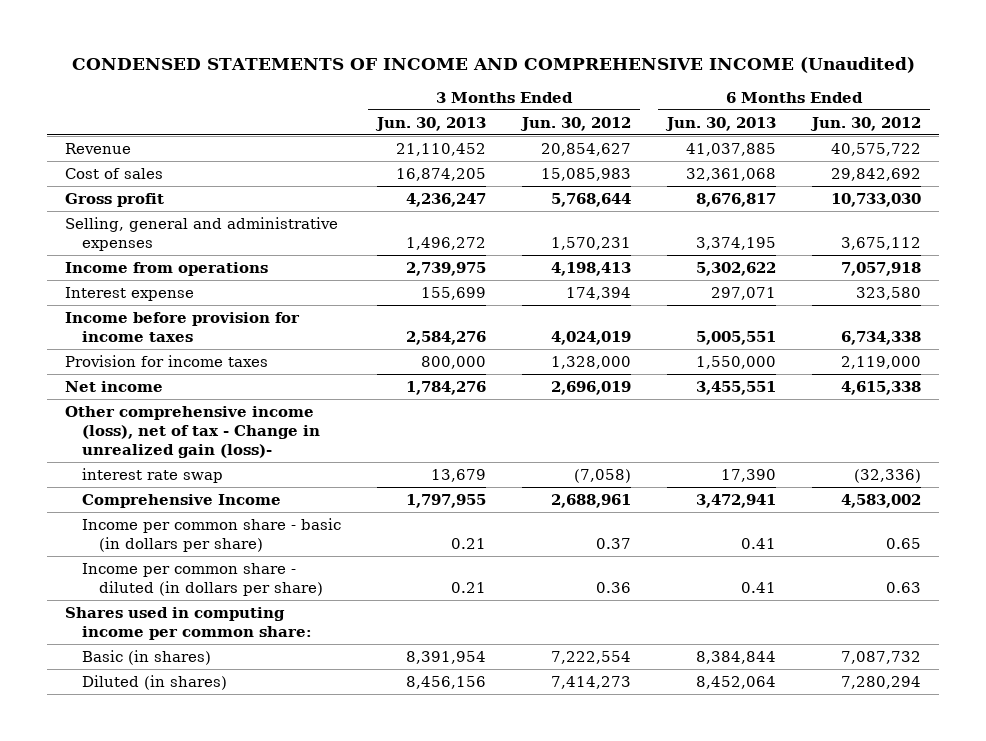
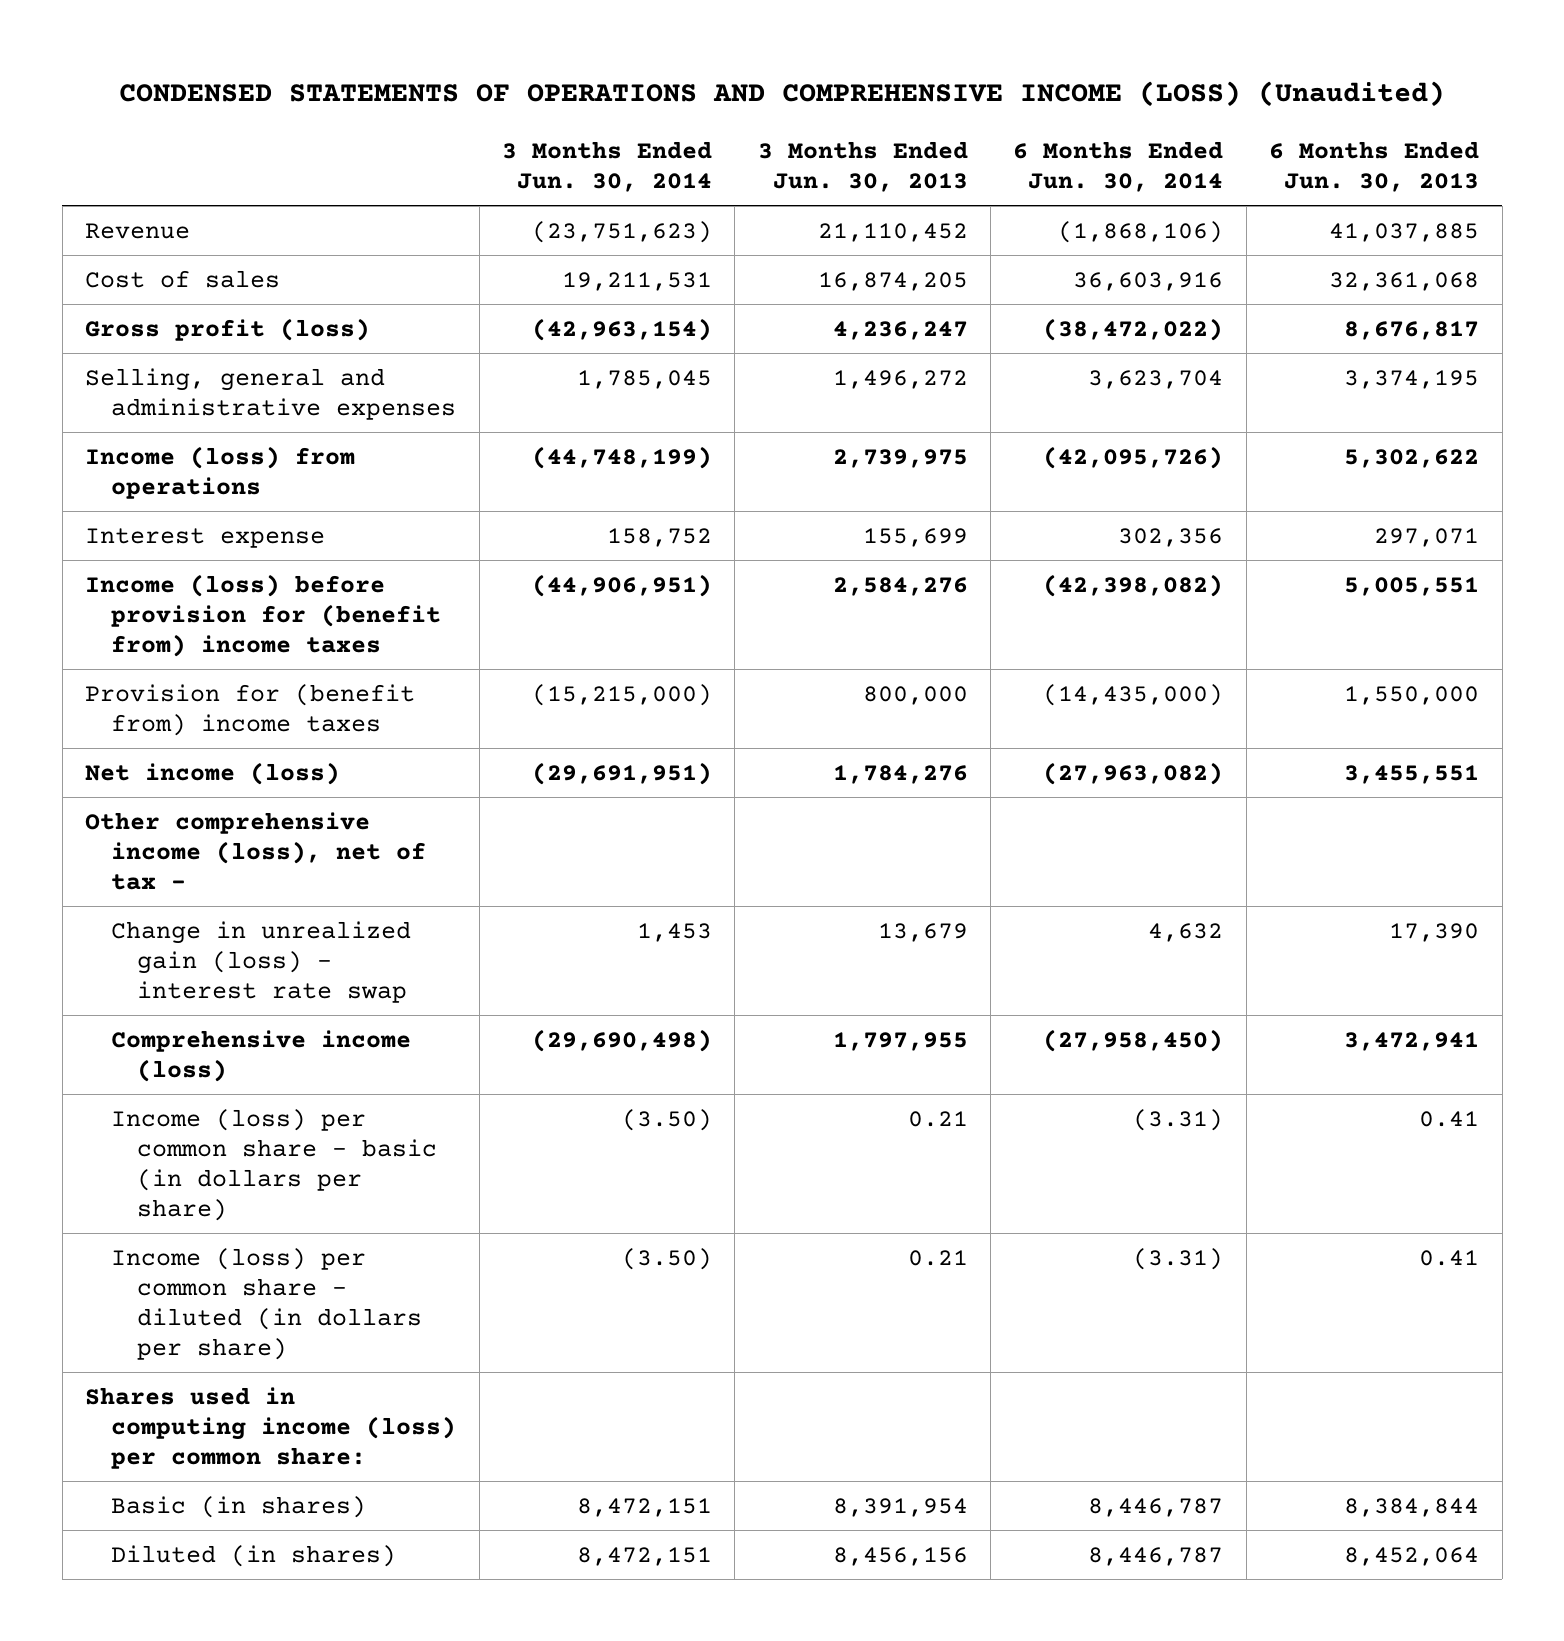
[71,56,915,73] CONDENSED STATEMENTS OF INCOME AND COMPREHENSIVE INCOME (Unaudited) -> [119,81,1446,108] CONDENSED STATEMENTS OF OPERATIONS AND COMPREHENSIVE INCOME (LOSS) (Unaudited)
[520,116,632,131] Jun. 30, 2012 -> none
[810,116,922,131] Jun. 30, 2012 -> none
none -> [501,140,712,192] 3 Months Ended Jun. 30, 2014
none -> [1013,140,1224,192] 6 Months Ended Jun. 30, 2014
[64,192,164,207] Gross profit -> [85,317,371,341] Gross profit (loss)
[64,261,268,276] Income from operations -> [85,445,356,499] Income (loss) from operations
[64,311,300,342] Income before provision for income taxes -> [85,573,442,658] Income (loss) before provision for (benefit from) income taxes
[64,354,268,367] Provision for income taxes -> [85,683,416,736] Provision for (benefit from) income taxes
[64,380,163,392] Net income -> [85,761,341,785] Net income (loss)
[64,405,321,458] Other comprehensive income (loss), net of tax - Change in unrealized gain (loss)- -> [85,811,427,891] Other comprehensive income (loss), net of tax -
[82,467,224,483] interest rate swap -> [111,920,412,1004] Change in unrealized gain (loss) - interest rate swap
[82,493,282,508] Comprehensive Income -> [111,1029,412,1082] Comprehensive income (loss)
[82,517,342,552] Income per common share - basic (in dollars per share) -> [111,1108,438,1222] Income (loss) per common share - basic (in dollars per share)
[82,562,324,596] Income per common share - diluted (in dollars per share) -> [111,1247,423,1361] Income (loss) per common share - diluted (in dollars per share)
[64,606,313,640] Shares used in computing income per common share: -> [85,1386,457,1470] Shares used in computing income (loss) per common share:

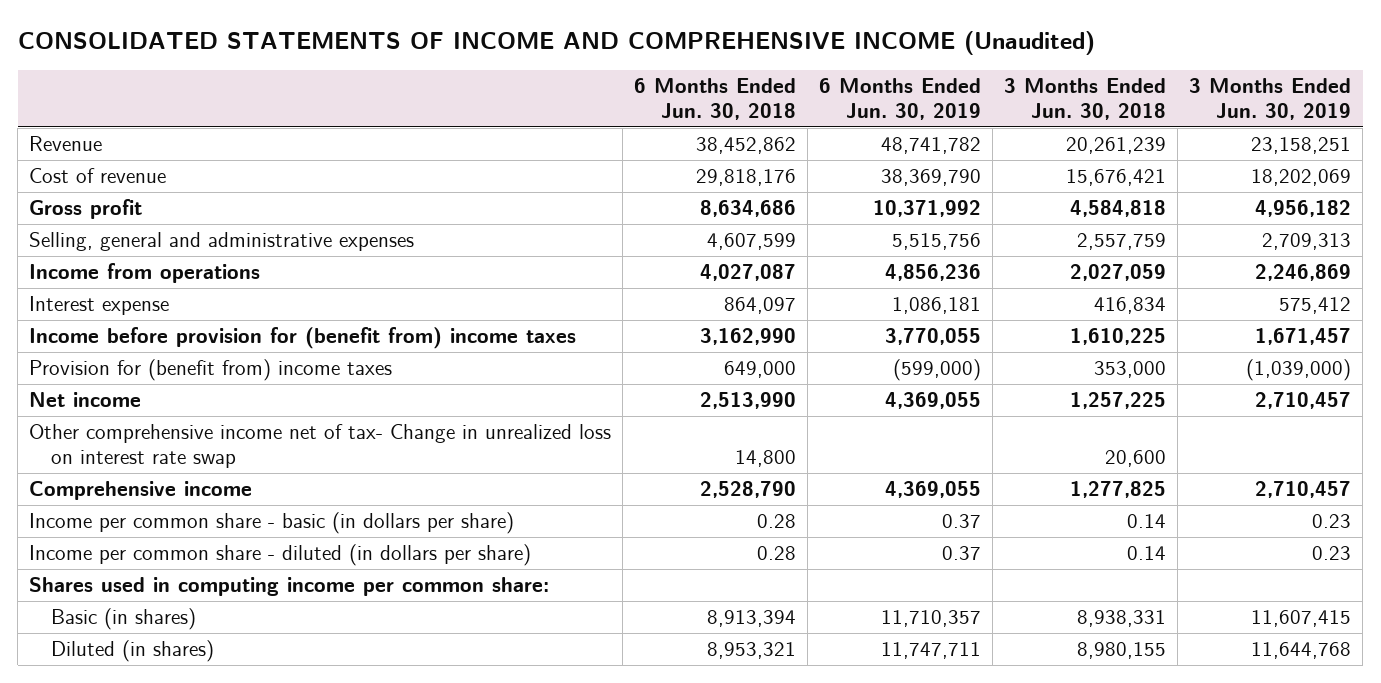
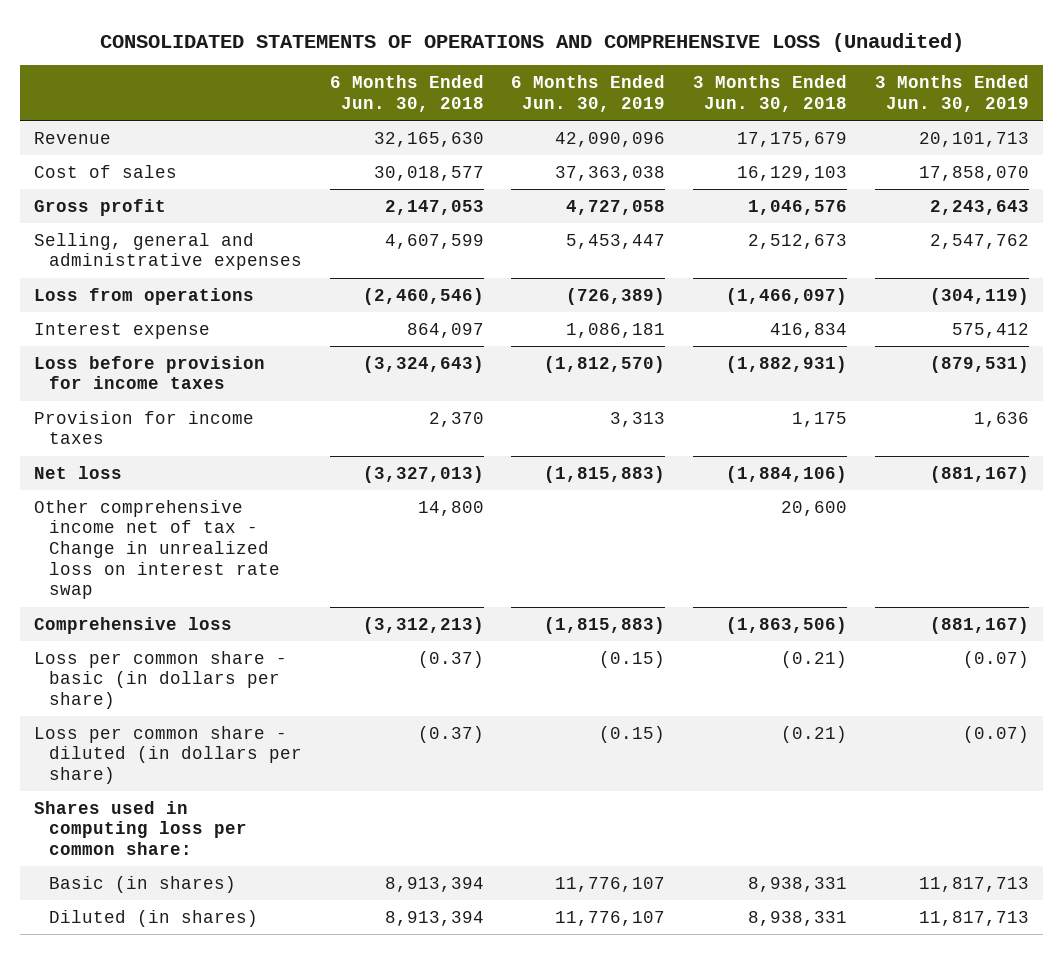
[17,31,1095,56] CONSOLIDATED STATEMENTS OF INCOME AND COMPREHENSIVE INCOME (Unaudited) -> [99,32,964,52] CONSOLIDATED STATEMENTS OF OPERATIONS AND COMPREHENSIVE LOSS (Unaudited)
[696,137,797,155] 38,452,862 -> [373,131,484,147] 32,165,630
[881,137,982,155] 48,741,782 -> [555,131,666,147] 42,090,096
[1066,137,1167,155] 20,261,239 -> [737,131,848,147] 17,175,679
[1251,137,1352,155] 23,158,251 -> [918,131,1029,147] 20,101,713
[29,168,167,184] Cost of revenue -> [34,164,178,178] Cost of sales
[696,169,797,187] 29,818,176 -> [373,165,484,181] 30,018,577
[881,169,982,187] 38,369,790 -> [555,165,666,181] 37,363,038
[1066,169,1167,187] 15,676,421 -> [737,165,848,181] 16,129,103
[1251,169,1352,187] 18,202,069 -> [918,165,1029,181] 17,858,070
[700,200,797,218] 8,634,686 -> [384,199,484,215] 2,147,053
[873,200,982,218] 10,371,992 -> [566,199,666,215] 4,727,058
[1070,200,1167,218] 4,584,818 -> [748,199,848,215] 1,046,576
[1255,200,1352,218] 4,956,182 -> [929,199,1029,215] 2,243,643
[892,233,982,251] 5,515,756 -> [566,233,666,249] 5,453,447
[1077,233,1167,251] 2,557,759 -> [748,233,848,249] 2,512,673
[1262,233,1352,251] 2,709,313 -> [929,233,1029,249] 2,547,762
[29,263,261,284] Income from operations -> [34,287,255,305] Loss from operations
[700,264,797,282] 4,027,087 -> [362,287,484,305] (2,460,546)
[885,264,982,282] 4,856,236 -> [566,287,666,305] (726,389)
[1070,264,1167,282] 2,027,059 -> [726,287,848,305] (1,466,097)
[1255,264,1352,282] 2,246,869 -> [929,287,1029,305] (304,119)
[29,327,577,350] Income before provision for (benefit from) income taxes -> [34,355,266,390] Loss before provision for income taxes
[700,328,797,346] 3,162,990 -> [362,355,484,373] (3,324,643)
[885,328,982,346] 3,770,055 -> [544,355,666,373] (1,812,570)
[1070,328,1167,346] 1,610,225 -> [726,355,848,373] (1,882,931)
[1255,328,1352,346] 1,671,457 -> [929,355,1029,373] (879,531)
[29,359,393,382] Provision for (benefit from) income taxes -> [34,410,255,445] Provision for income taxes
[724,361,797,379] 649,000 -> [428,411,484,427] 2,370
[893,359,982,382] (599,000) -> [610,411,666,427] 3,313
[1094,361,1167,379] 353,000 -> [792,411,848,427] 1,175
[1246,359,1352,382] (1,039,000) -> [973,411,1029,427] 1,636
[29,392,142,408] Net income -> [34,465,123,479] Net loss
[700,392,797,410] 2,513,990 -> [362,465,484,483] (3,327,013)
[885,392,982,410] 4,369,055 -> [544,465,666,483] (1,815,883)
[1070,392,1167,410] 1,257,225 -> [726,465,848,483] (1,884,106)
[1255,392,1352,410] 2,710,457 -> [929,465,1029,483] (881,167)
[29,424,612,468] Other comprehensive income net of tax- Change in unrealized loss on interest rate swap -> [34,499,281,600] Other comprehensive income net of tax - Change in unrealized loss on interest rate swap
[29,481,253,501] Comprehensive income -> [34,616,233,634] Comprehensive loss
[700,481,797,499] 2,528,790 -> [362,616,484,634] (3,312,213)
[885,481,982,499] 4,369,055 -> [544,616,666,634] (1,815,883)
[1070,481,1167,499] 1,277,825 -> [726,616,848,634] (1,863,506)
[1255,481,1352,499] 2,710,457 -> [929,616,1029,634] (881,167)
[29,512,515,535] Income per common share - basic (in dollars per share) -> [34,650,288,710] Loss per common share - basic (in dollars per share)
[757,514,797,529] 0.28 -> [417,650,484,668] (0.37)
[942,514,982,529] 0.37 -> [599,650,666,668] (0.15)
[1127,514,1167,529] 0.14 -> [781,650,848,668] (0.21)
[1312,514,1352,529] 0.23 -> [962,650,1029,668] (0.07)
[29,544,532,567] Income per common share - diluted (in dollars per share) -> [34,725,303,785] Loss per common share - diluted (in dollars per share)
[757,546,797,561] 0.28 -> [417,725,484,743] (0.37)
[942,546,982,561] 0.37 -> [599,725,666,743] (0.15)
[1127,546,1167,561] 0.14 -> [781,725,848,743] (0.21)
[1312,546,1352,561] 0.23 -> [962,725,1029,743] (0.07)
[29,577,550,597] Shares used in computing income per common share: -> [34,800,248,856] Shares used in computing loss per common share:
[881,610,982,628] 11,710,357 -> [555,876,666,892] 11,776,107
[1251,610,1352,628] 11,607,415 -> [918,876,1029,892] 11,817,713
[707,642,797,660] 8,953,321 -> [384,910,484,926] 8,913,394
[881,642,982,660] 11,747,711 -> [555,910,666,926] 11,776,107
[1077,642,1167,660] 8,980,155 -> [748,910,848,926] 8,938,331
[1251,642,1352,660] 11,644,768 -> [918,910,1029,926] 11,817,713

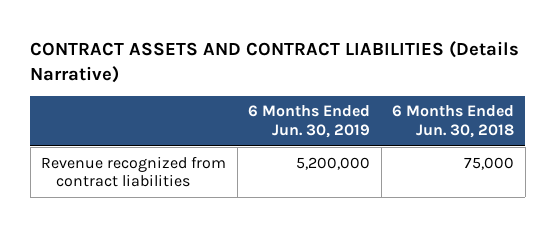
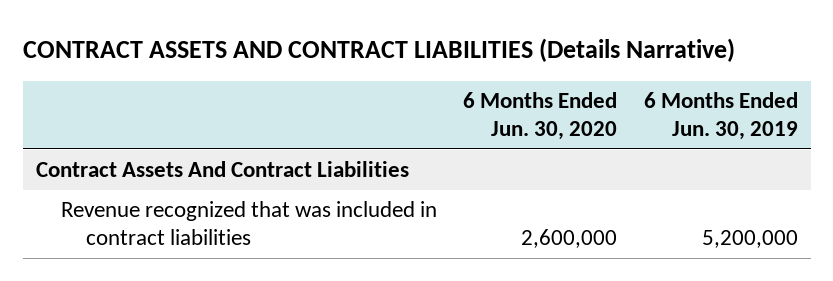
[392,105,515,139] 6 Months Ended Jun. 30, 2018 -> none
none -> [463,92,618,141] 6 Months Ended Jun. 30, 2020
none -> [35,161,409,178] Contract Assets And Contract Liabilities
[41,155,227,188] Revenue recognized from contract liabilities -> [60,201,437,246] Revenue recognized that was included in contract liabilities

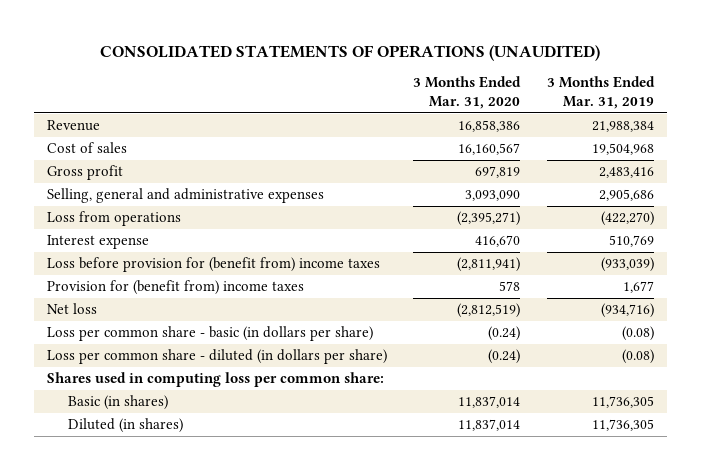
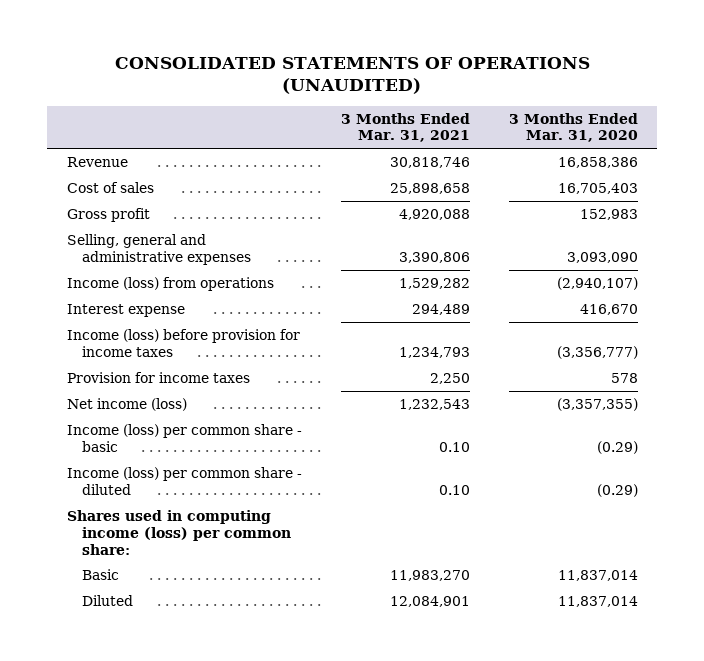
[546,76,655,110] 3 Months Ended Mar. 31, 2019 -> none
none -> [340,112,470,143] 3 Months Ended Mar. 31, 2021
[458,143,521,156] 16,160,567 -> [557,183,638,195] 16,705,403
[475,166,521,179] 697,819 -> [579,209,638,221] 152,983
[46,211,181,227] Loss from operations -> [66,277,274,292] Income (loss) from operations
[457,211,521,227] (2,395,271) -> [556,277,638,291] (2,940,107)
[46,257,380,273] Loss before provision for (benefit from) income taxes -> [66,329,300,357] Income (loss) before provision for income taxes
[457,257,521,273] (2,811,941) -> [556,345,638,359] (3,356,777)
[46,280,304,296] Provision for (benefit from) income taxes -> [66,372,250,384] Provision for income taxes
[46,303,97,315] Net loss -> [66,398,187,412] Net income (loss)
[457,303,521,319] (2,812,519) -> [556,398,638,412] (3,357,355)
[46,326,373,342] Loss per common share - basic (in dollars per share) -> [66,424,302,452] Income (loss) per common share - basic
[488,326,521,342] (0.24) -> [596,440,638,454] (0.29)
[46,349,387,365] Loss per common share - diluted (in dollars per share) -> [66,467,302,495] Income (loss) per common share - diluted
[488,349,521,365] (0.24) -> [596,483,638,497] (0.29)
[46,372,384,388] Shares used in computing loss per common share: -> [66,510,291,555] Shares used in computing income (loss) per common share:
[68,395,169,411] Basic (in shares) -> [81,569,119,581] Basic
[68,418,184,434] Diluted (in shares) -> [81,595,133,607] Diluted

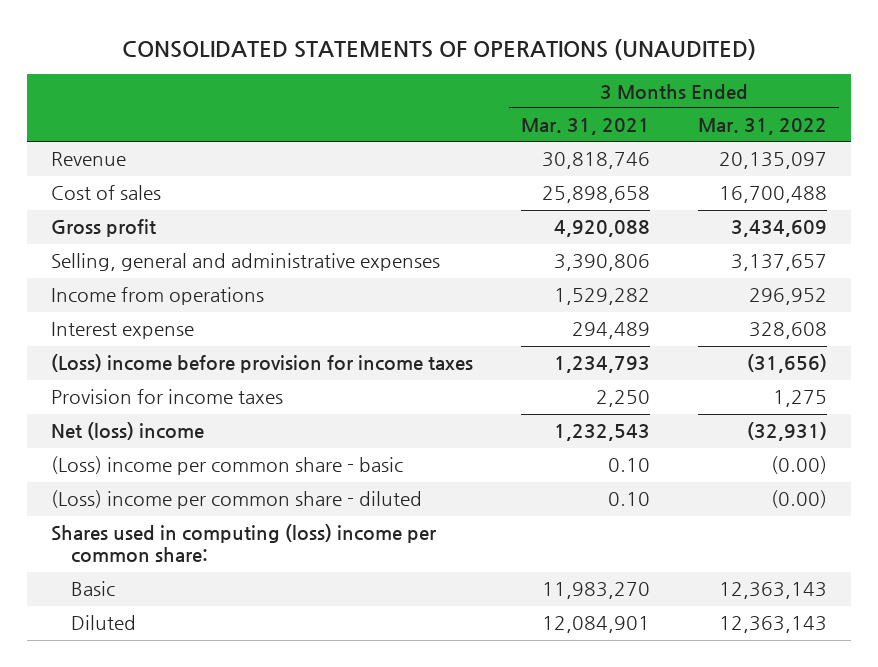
[508,112,638,143] 3 Months Ended Mar. 31, 2020 -> none
none -> [698,118,828,136] Mar. 31, 2022
[66,277,274,292] Income (loss) from operations -> [51,287,265,306] Income from operations
[66,329,300,357] Income (loss) before provision for income taxes -> [51,354,474,374] (Loss) income before provision for income taxes
[66,398,187,412] Net income (loss) -> [51,422,205,441] Net (loss) income
[66,424,302,452] Income (loss) per common share - basic -> [51,456,404,476] (Loss) income per common share - basic
[66,467,302,495] Income (loss) per common share - diluted -> [51,490,423,510] (Loss) income per common share - diluted
[66,510,291,555] Shares used in computing income (loss) per common share: -> [51,524,437,564] Shares used in computing (loss) income per common share:

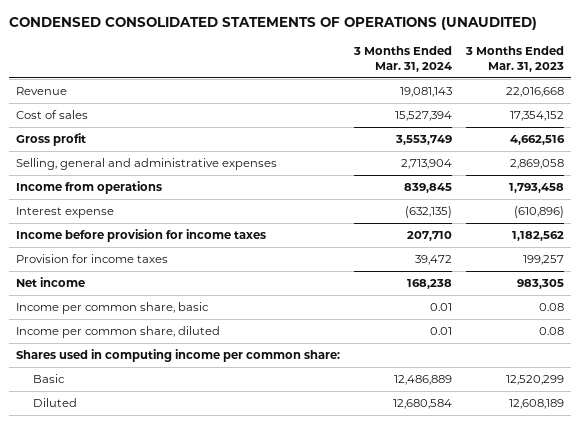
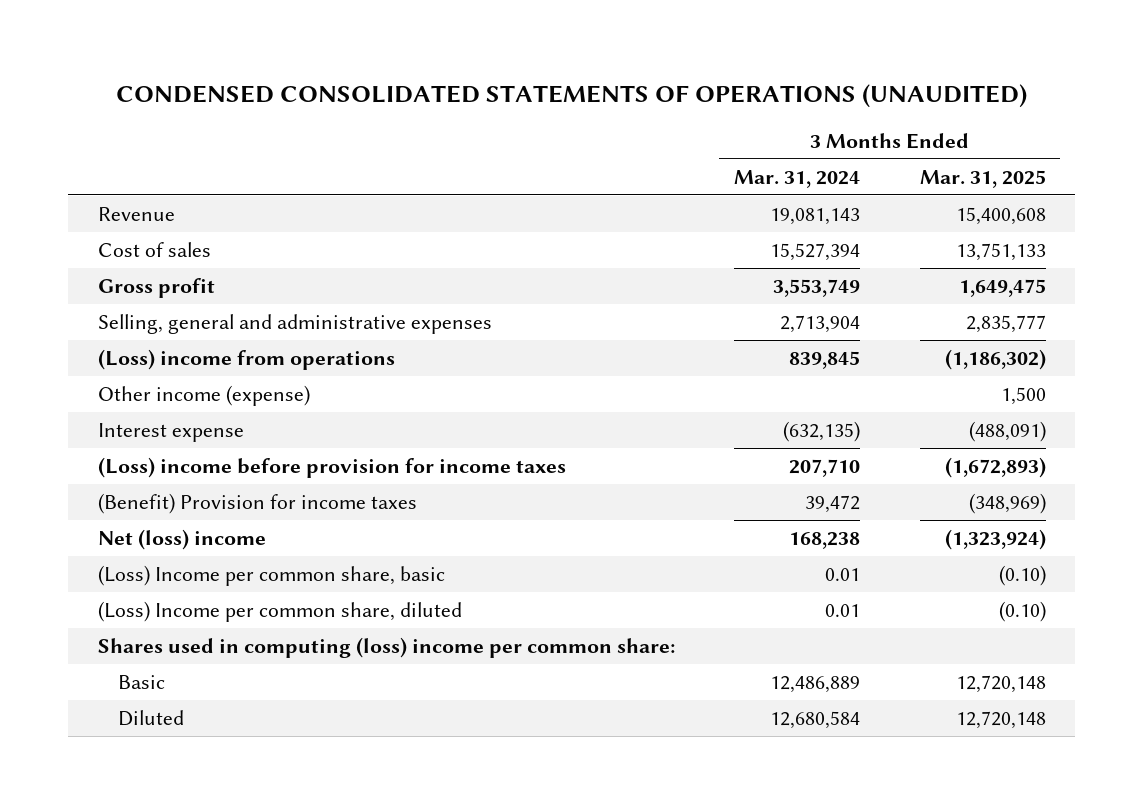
[464,46,564,72] 3 Months Ended Mar. 31, 2023 -> none
none -> [919,169,1046,188] Mar. 31, 2025
[16,181,163,195] Income from operations -> [97,348,395,370] (Loss) income from operations
none -> [97,384,310,406] Other income (expense)
[16,229,267,243] Income before provision for income taxes -> [97,456,566,478] (Loss) income before provision for income taxes
[16,254,169,264] Provision for income taxes -> [97,492,417,514] (Benefit) Provision for income taxes
[16,277,86,288] Net income -> [97,528,266,550] Net (loss) income
[16,302,210,315] Income per common share, basic -> [97,564,445,586] (Loss) Income per common share, basic
[16,326,221,339] Income per common share, diluted -> [97,600,462,622] (Loss) Income per common share, diluted
[16,349,341,363] Shares used in computing income per common share: -> [97,636,675,658] Shares used in computing (loss) income per common share:

